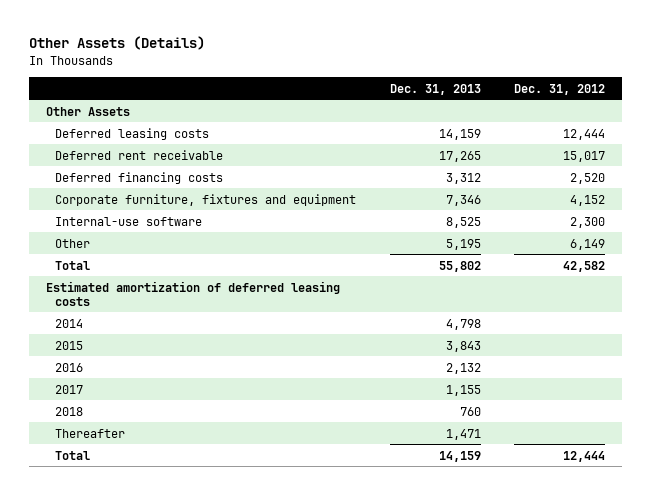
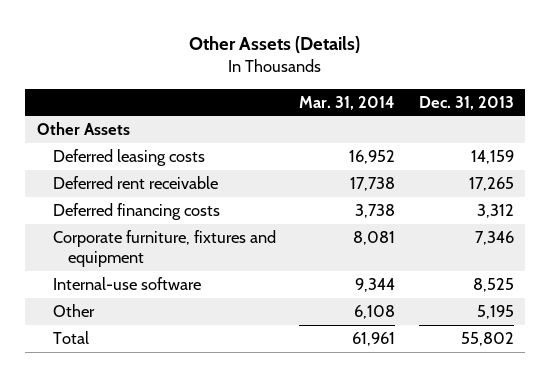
[514,83,606,95] Dec. 31, 2012 -> none
none -> [299,95,396,110] Mar. 31, 2014
[46,280,341,306] Estimated amortization of deferred leasing costs -> none
[55,318,84,328] 2014 -> none
[55,340,84,350] 2015 -> none
[55,362,84,372] 2016 -> none
[55,384,84,394] 2017 -> none
[55,406,84,416] 2018 -> none
[55,428,126,438] Thereafter -> none
[55,450,91,460] Total -> none

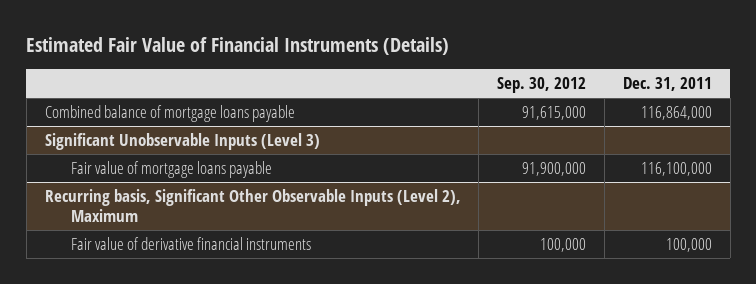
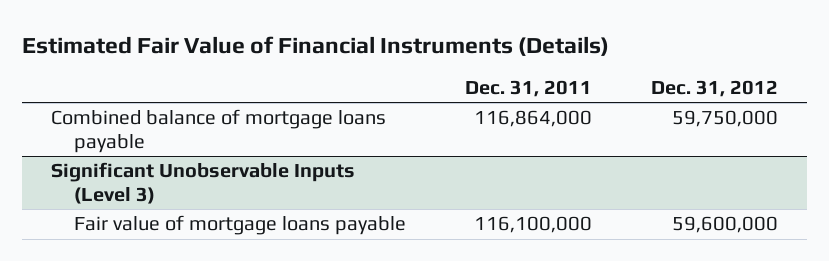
[497,77,587,94] Sep. 30, 2012 -> none
none -> [650,80,778,98] Dec. 31, 2012
[44,188,461,223] Recurring basis, Significant Other Observable Inputs (Level 2), Maximum -> none
[71,236,312,250] Fair value of derivative financial instruments -> none

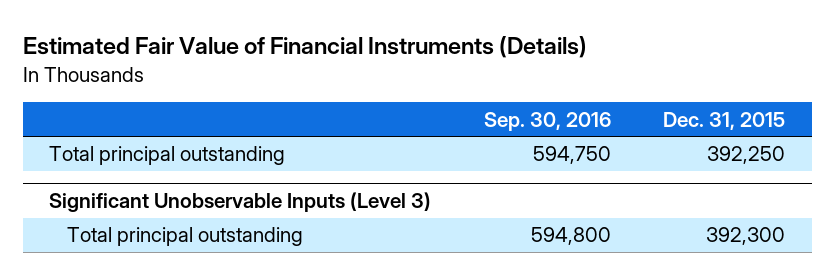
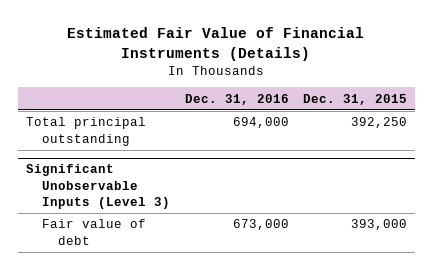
[483,111,611,131] Sep. 30, 2016 -> none
none -> [184,93,289,105] Dec. 31, 2016
[67,227,304,247] Total principal outstanding -> none
none -> [41,219,146,245] Fair value of debt

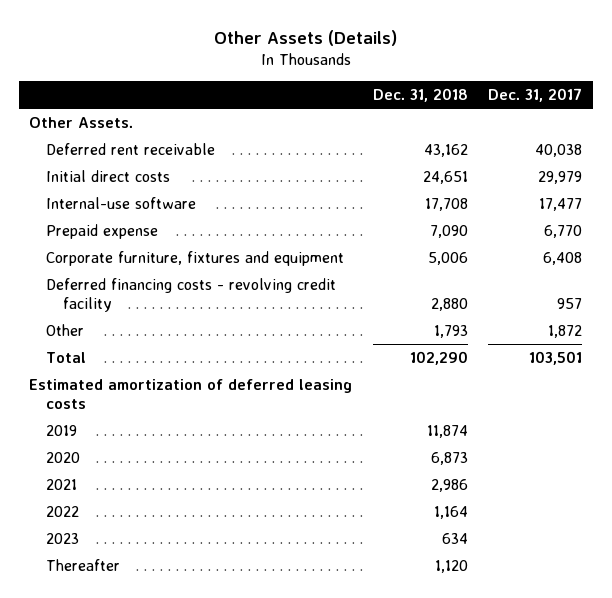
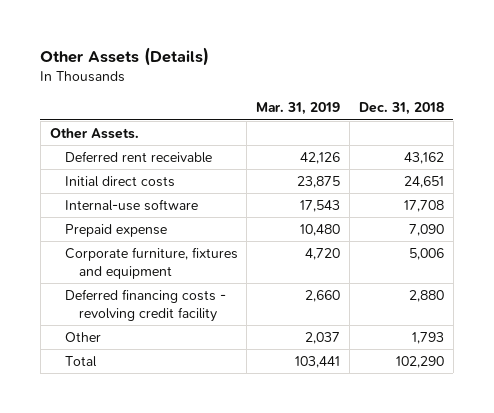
[488,87,583,102] Dec. 31, 2017 -> none
none -> [256,102,341,116] Mar. 31, 2019
[29,379,353,409] Estimated amortization of deferred leasing costs -> none
[46,425,78,437] 2019 -> none
[46,452,81,464] 2020 -> none
[46,479,78,491] 2021 -> none
[46,506,80,518] 2022 -> none
[46,533,80,545] 2023 -> none
[46,559,121,572] Thereafter -> none

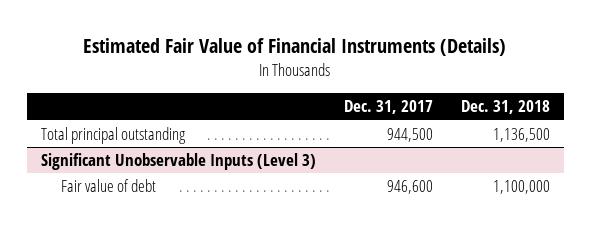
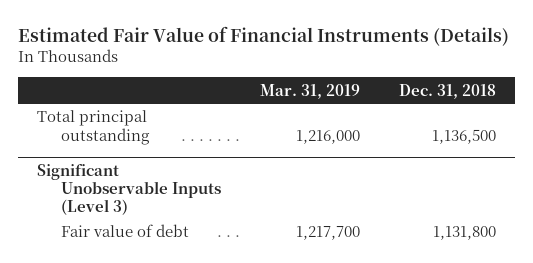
[343,100,433,115] Dec. 31, 2017 -> none
none -> [259,83,360,99] Mar. 31, 2019
[492,180,550,195] 1,100,000 -> [432,226,496,241] 1,131,800

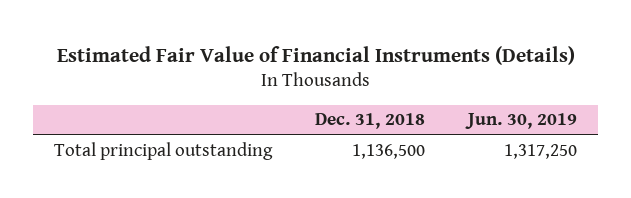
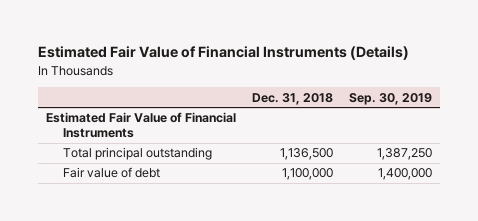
[464,113,577,130] Jun. 30, 2019 -> none
none -> [348,92,432,105] Sep. 30, 2019
none -> [45,112,236,139] Estimated Fair Value of Financial Instruments
none -> [62,167,160,179] Fair value of debt

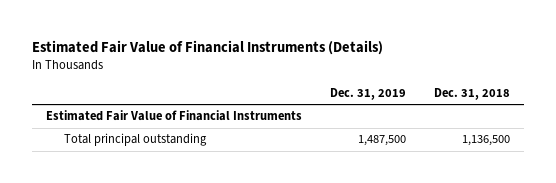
[348,92,432,105] Sep. 30, 2019 -> none
none -> [329,88,406,101] Dec. 31, 2019
[62,167,160,179] Fair value of debt -> none

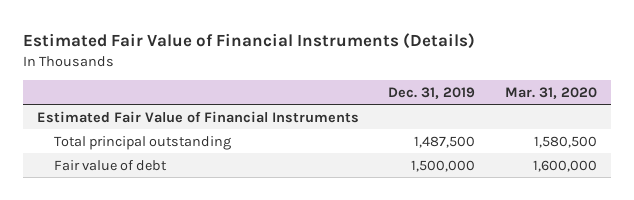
[433,88,510,101] Dec. 31, 2018 -> none
none -> [504,87,597,100] Mar. 31, 2020
none -> [53,159,167,171] Fair value of debt

